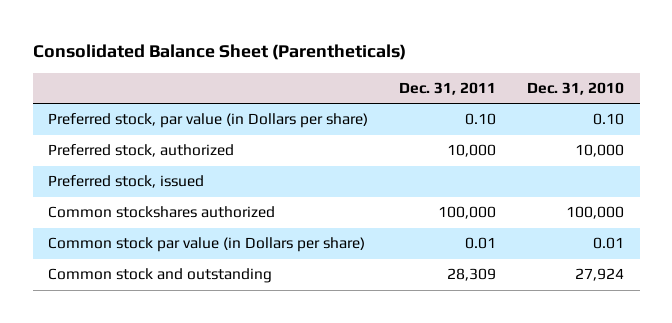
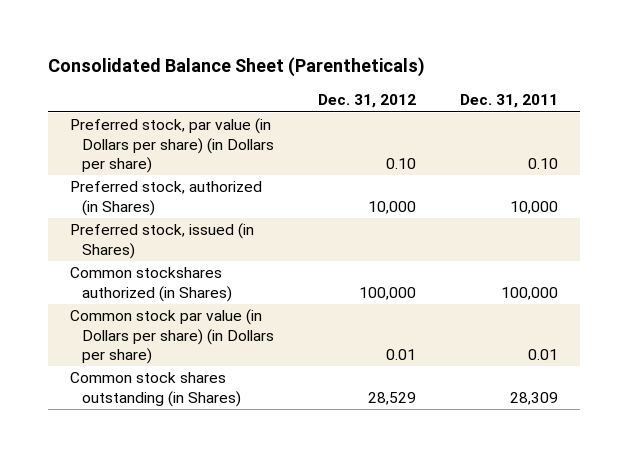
[527,82,625,96] Dec. 31, 2010 -> none
none -> [318,94,417,109] Dec. 31, 2012
[48,113,369,129] Preferred stock, par value (in Dollars per share) -> [69,118,275,173] Preferred stock, par value (in Dollars per share) (in Dollars per share)
[48,144,235,158] Preferred stock, authorized -> [69,181,262,216] Preferred stock, authorized (in Shares)
[48,175,205,189] Preferred stock, issued -> [69,223,254,259] Preferred stock, issued (in Shares)
[48,206,276,219] Common stockshares authorized -> [69,267,233,302] Common stockshares authorized (in Shares)
[48,237,366,253] Common stock par value (in Dollars per share) -> [69,309,275,364] Common stock par value (in Dollars per share) (in Dollars per share)
[48,268,273,284] Common stock and outstanding -> [69,372,242,407] Common stock shares outstanding (in Shares)

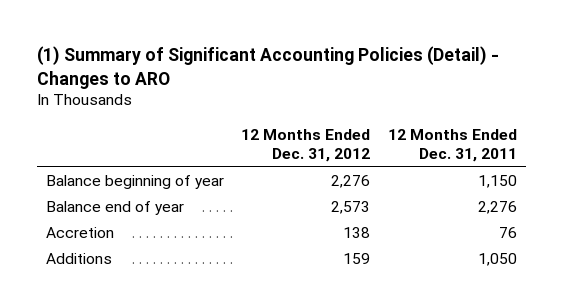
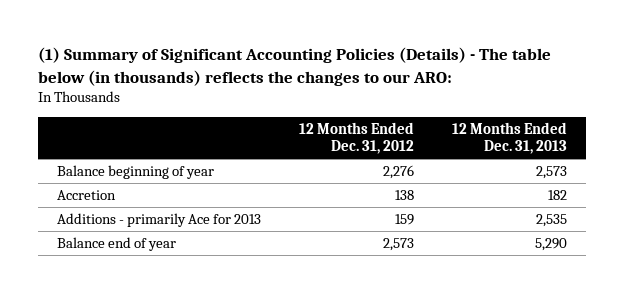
[36,45,499,89] (1) Summary of Significant Accounting Policies (Detail) - Changes to ARO -> [37,47,551,86] (1) Summary of Significant Accounting Policies (Details) - The table below (in thousands) reflects the changes to our ARO:
[388,128,518,162] 12 Months Ended Dec. 31, 2011 -> none
none -> [451,122,567,154] 12 Months Ended Dec. 31, 2013
[45,252,112,264] Additions -> [56,213,261,228] Additions - primarily Ace for 2013
[45,200,184,215] Balance end of year -> [56,237,176,252] Balance end of year

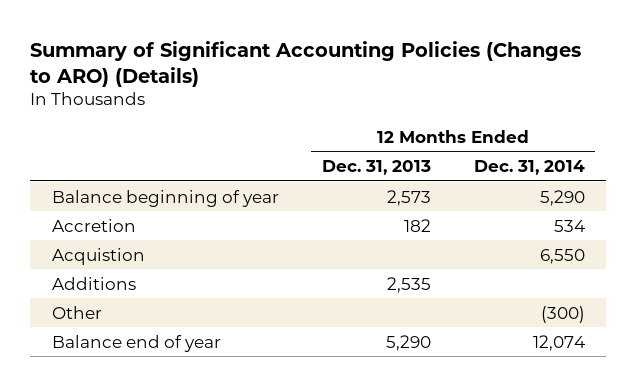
[37,47,551,86] (1) Summary of Significant Accounting Policies (Details) - The table below (in thousands) reflects the changes to our ARO: -> [30,40,582,87] Summary of Significant Accounting Policies (Changes to ARO) (Details)
[298,122,414,154] 12 Months Ended Dec. 31, 2012 -> none
none -> [473,160,585,176] Dec. 31, 2014
none -> [51,247,145,265] Acquistion
[56,213,261,228] Additions - primarily Ace for 2013 -> [51,276,136,290] Additions
none -> [51,305,102,319] Other

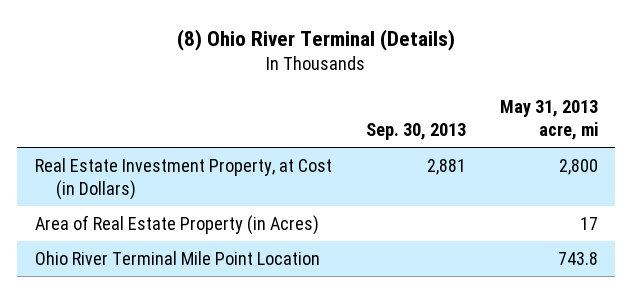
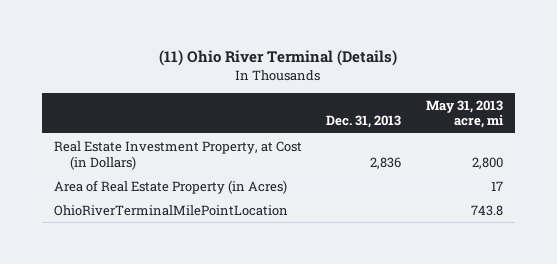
[177,28,456,51] (8) Ohio River Terminal (Details) -> [159,50,398,67] (11) Ohio River Terminal (Details)
[365,122,466,140] Sep. 30, 2013 -> none
none -> [326,115,402,129] Dec. 31, 2013
[34,251,320,266] Ohio River Terminal Mile Point Location -> [54,204,289,216] OhioRiverTerminalMilePointLocation

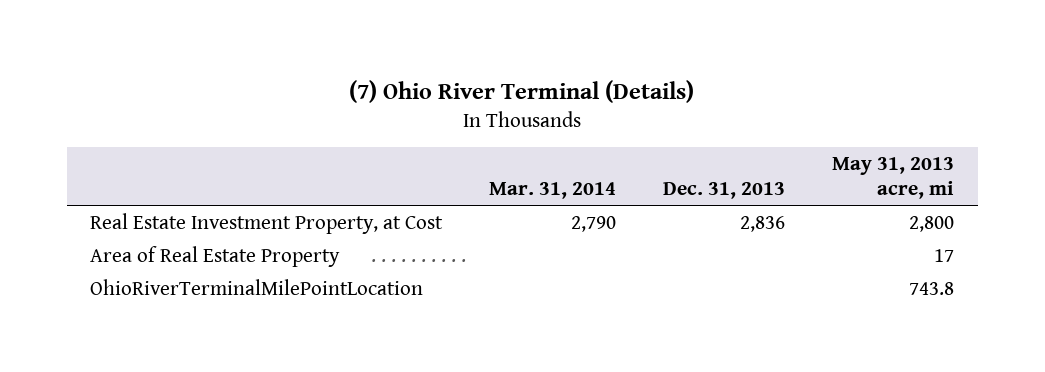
[159,50,398,67] (11) Ohio River Terminal (Details) -> [349,79,695,103] (7) Ohio River Terminal (Details)
none -> [489,181,617,199] Mar. 31, 2014
[54,140,303,170] Real Estate Investment Property, at Cost (in Dollars) -> [90,212,444,234] Real Estate Investment Property, at Cost
[54,179,288,194] Area of Real Estate Property (in Acres) -> [90,245,341,267] Area of Real Estate Property

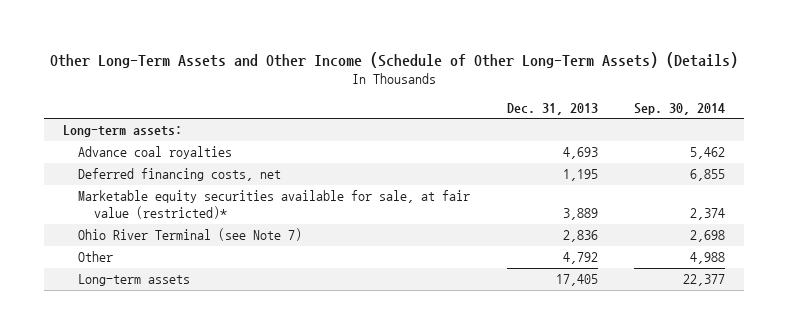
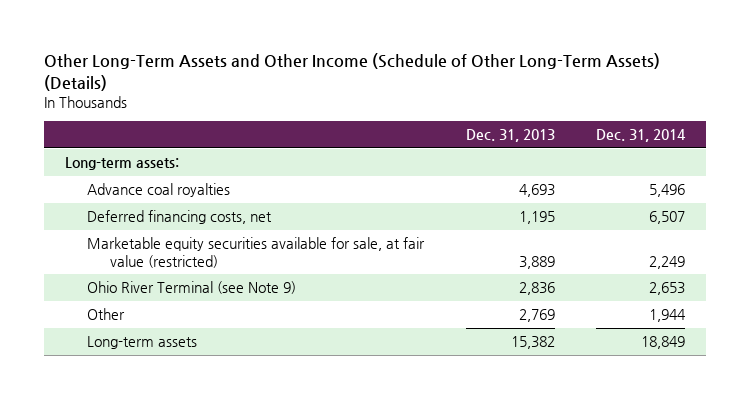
[634,102,726,115] Sep. 30, 2014 -> none
none -> [595,129,686,143] Dec. 31, 2014
[78,190,471,219] Marketable equity securities available for sale, at fair value (restricted)* -> [87,237,426,268] Marketable equity securities available for sale, at fair value (restricted)
[78,228,303,242] Ohio River Terminal (see Note 7) -> [87,281,297,295] Ohio River Terminal (see Note 9)
[562,252,598,265] 4,792 -> [518,309,555,323] 2,769
[555,274,598,287] 17,405 -> [510,336,555,350] 15,382

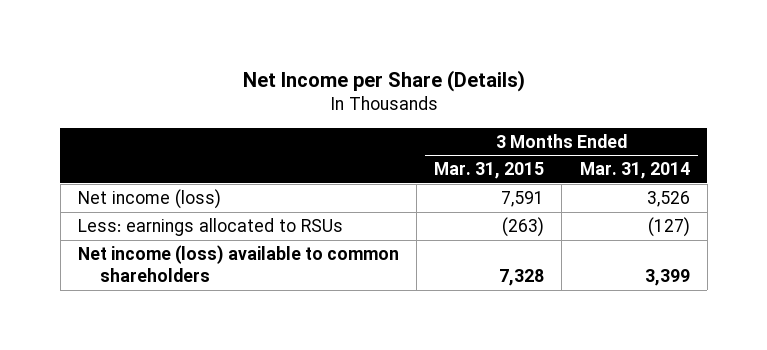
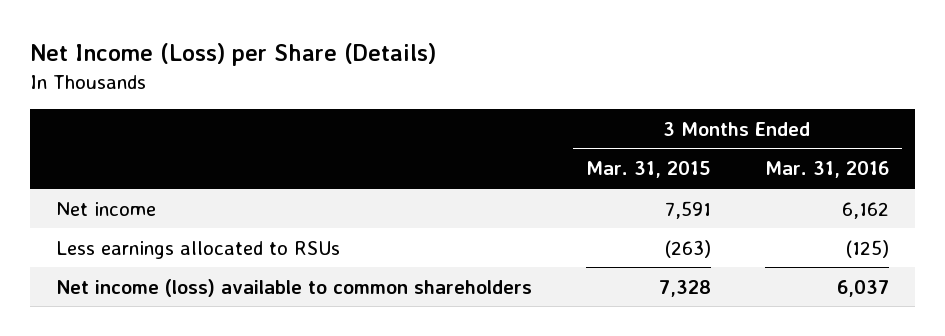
[242,69,525,92] Net Income per Share (Details) -> [29,43,436,67] Net Income (Loss) per Share (Details)
[579,162,690,180] Mar. 31, 2014 -> none
none -> [764,161,889,179] Mar. 31, 2016
[77,188,221,209] Net income (loss) -> [56,201,157,216] Net income
[77,217,343,236] Less: earnings allocated to RSUs -> [56,240,341,259] Less earnings allocated to RSUs

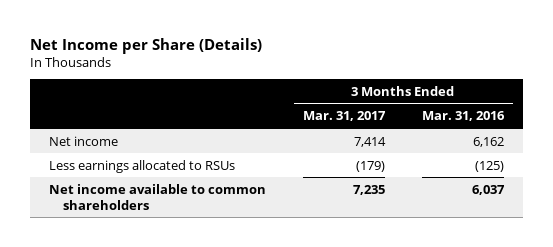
[29,43,436,67] Net Income (Loss) per Share (Details) -> [30,37,263,54] Net Income per Share (Details)
[586,161,712,179] Mar. 31, 2015 -> none
none -> [302,111,386,122] Mar. 31, 2017
[56,278,533,297] Net income (loss) available to common shareholders -> [48,183,266,210] Net income available to common shareholders

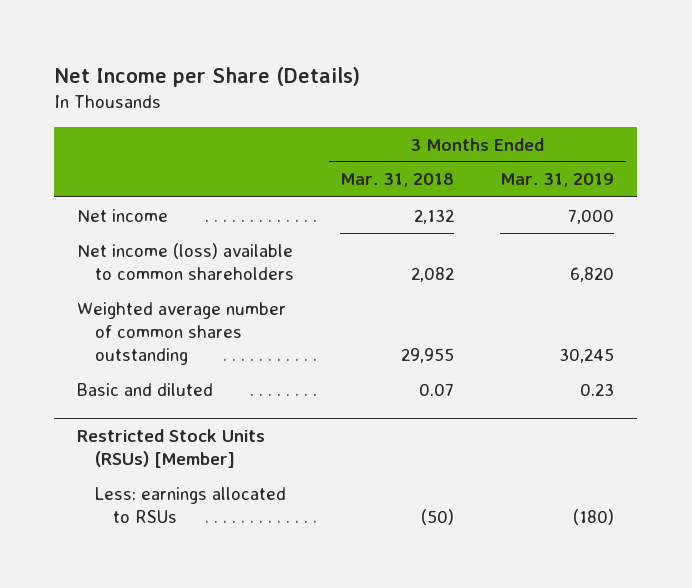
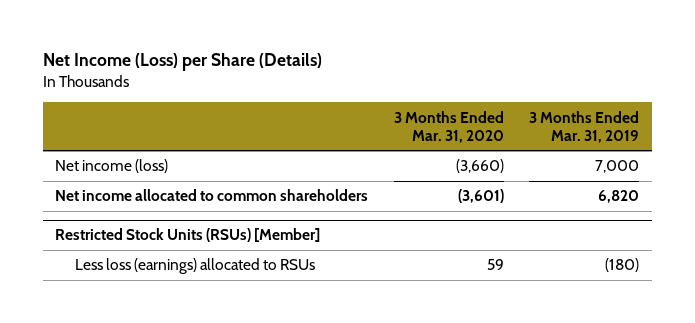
[54,67,361,88] Net Income per Share (Details) -> [42,53,322,72] Net Income (Loss) per Share (Details)
[340,173,455,188] Mar. 31, 2018 -> none
none -> [393,110,504,143] 3 Months Ended Mar. 31, 2020
[77,301,287,365] Weighted average number of common shares outstanding -> none
[77,382,214,396] Basic and diluted -> none
[77,208,169,222] Net income -> [55,159,169,174] Net income (loss)
[77,242,295,280] Net income (loss) available to common shareholders -> [55,189,369,202] Net income allocated to common shareholders
[95,486,287,523] Less: earnings allocated to RSUs -> [74,258,315,275] Less loss (earnings) allocated to RSUs

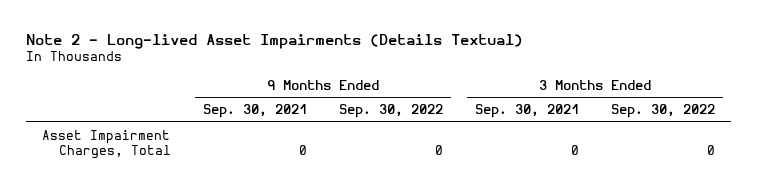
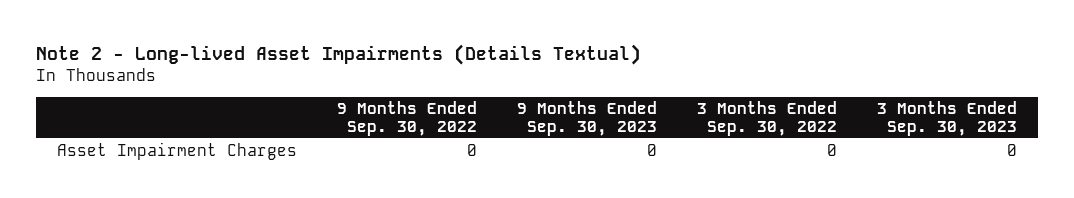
[203,104,308,119] Sep. 30, 2021 -> none
[475,104,580,119] Sep. 30, 2021 -> none
none -> [517,100,658,136] 9 Months Ended Sep. 30, 2023
none -> [877,100,1018,136] 3 Months Ended Sep. 30, 2023
[41,129,172,159] Asset Impairment Charges, Total -> [56,141,297,160] Asset Impairment Charges

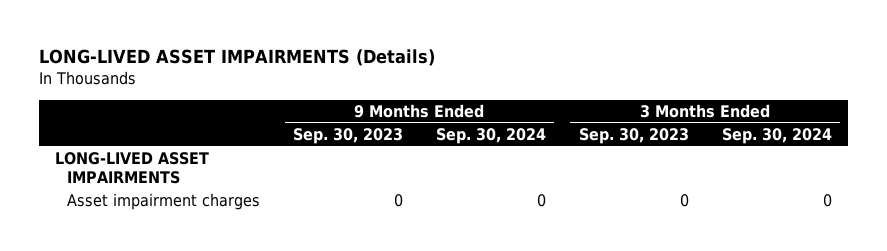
[36,44,642,66] Note 2 - Long-lived Asset Impairments (Details Textual) -> [38,48,435,66] LONG-LIVED ASSET IMPAIRMENTS (Details)
[336,100,477,136] 9 Months Ended Sep. 30, 2022 -> none
[697,100,838,136] 3 Months Ended Sep. 30, 2022 -> none
none -> [435,128,546,145] Sep. 30, 2024
none -> [721,128,832,145] Sep. 30, 2024
none -> [55,152,210,185] LONG-LIVED ASSET IMPAIRMENTS
[56,141,297,160] Asset Impairment Charges -> [66,193,260,211] Asset impairment charges

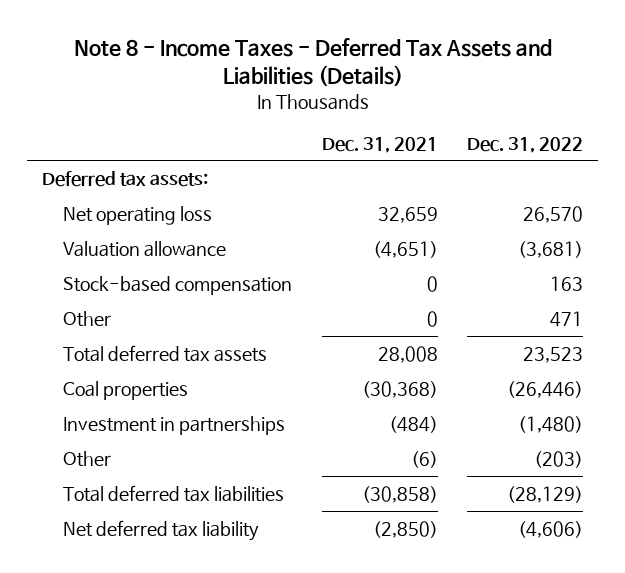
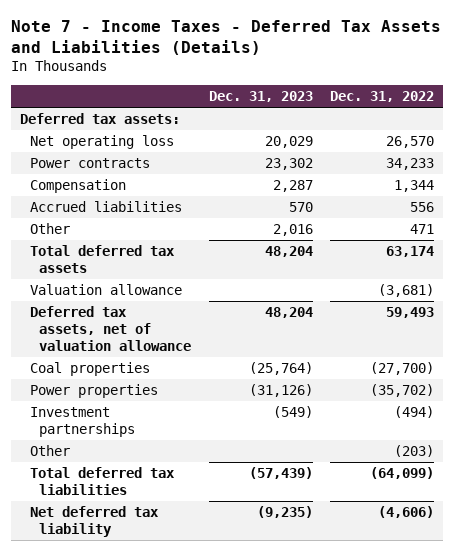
[73,37,552,87] Note 8 - Income Taxes - Deferred Tax Assets and Liabilities (Details) -> [11,20,442,56] Note 7 - Income Taxes - Deferred Tax Assets and Liabilities (Details)
[321,136,438,153] Dec. 31, 2021 -> none
none -> [208,90,313,102] Dec. 31, 2023
[62,275,292,295] Stock-based compensation -> none
none -> [29,157,150,168] Power contracts
none -> [29,178,126,193] Compensation
none -> [29,200,182,212] Accrued liabilities
[523,346,584,363] 23,523 -> [386,245,435,257] 63,174
[62,240,226,257] Valuation allowance -> [29,283,182,295] Valuation allowance
none -> [29,305,192,351] Deferred tax assets, net of valuation allowance
[507,380,584,398] (26,446) -> [370,361,435,375] (27,700)
none -> [29,383,158,398] Power properties
[62,415,285,435] Investment in partnerships -> [29,406,136,437] Investment partnerships
[518,415,584,433] (1,480) -> [394,405,435,418] (494)
[507,485,584,503] (28,129) -> [370,466,435,479] (64,099)

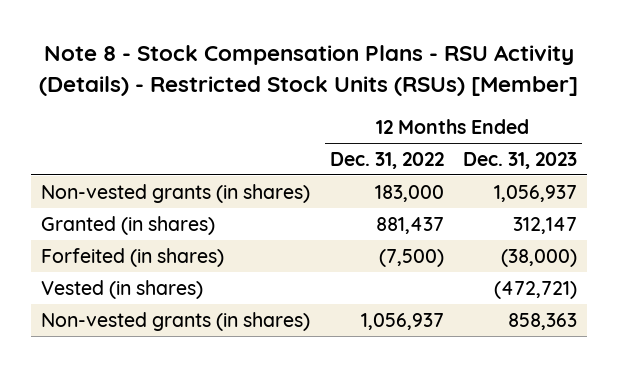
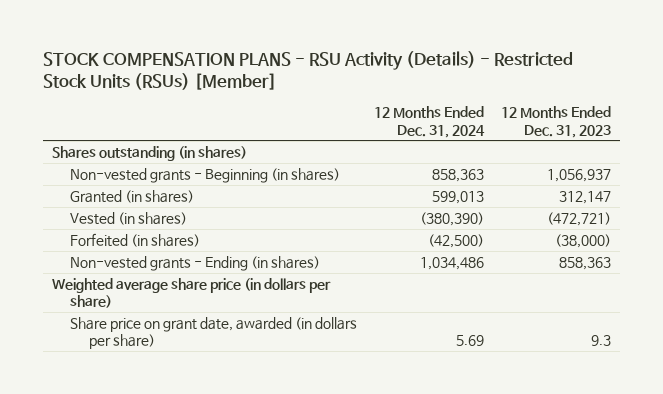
[39,45,579,96] Note 8 - Stock Compensation Plans - RSU Activity (Details) - Restricted Stock Units (RSUs) [Member] -> [43,51,574,91] STOCK COMPENSATION PLANS - RSU Activity (Details) - Restricted Stock Units (RSUs) [Member]
[329,151,444,169] Dec. 31, 2022 -> none
none -> [374,106,486,138] 12 Months Ended Dec. 31, 2024
none -> [51,145,247,161] Shares outstanding (in shares)
[40,183,310,203] Non-vested grants (in shares) -> [70,167,341,183] Non-vested grants - Beginning (in shares)
[40,247,224,267] Forfeited (in shares) -> [70,232,201,247] Forfeited (in shares)
[40,311,310,331] Non-vested grants (in shares) -> [70,255,321,271] Non-vested grants - Ending (in shares)
none -> [51,277,331,309] Weighted average share price (in dollars per share)
none -> [70,316,358,350] Share price on grant date, awarded (in dollars per share)

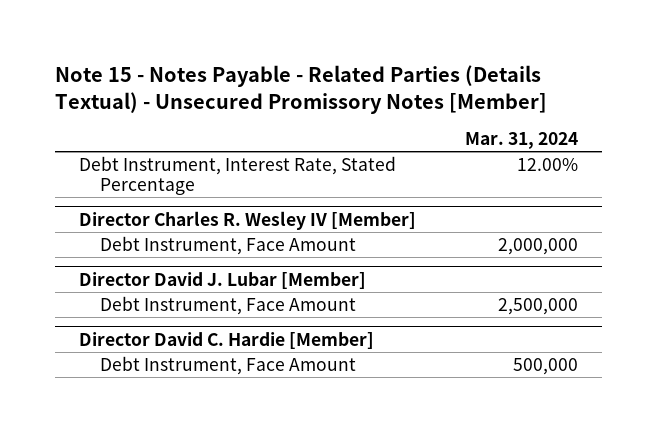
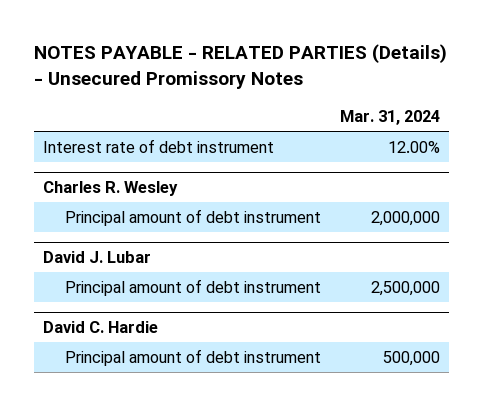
[55,65,548,114] Note 15 - Notes Payable - Related Parties (Details Textual) - Unsecured Promissory Notes [Member] -> [33,44,447,89] NOTES PAYABLE - RELATED PARTIES (Details) - Unsecured Promissory Notes
[79,155,397,195] Debt Instrument, Interest Rate, Stated Percentage -> [43,138,275,153] Interest rate of debt instrument
[79,210,417,230] Director Charles R. Wesley IV [Member] -> [43,181,179,197] Charles R. Wesley
[100,235,357,255] Debt Instrument, Face Amount -> [64,208,321,226] Principal amount of debt instrument
[79,271,367,289] Director David J. Lubar [Member] -> [43,251,152,264] David J. Lubar
[100,295,357,315] Debt Instrument, Face Amount -> [64,278,321,296] Principal amount of debt instrument
[79,331,375,349] Director David C. Hardie [Member] -> [43,321,159,334] David C. Hardie
[100,355,357,375] Debt Instrument, Face Amount -> [64,348,321,366] Principal amount of debt instrument

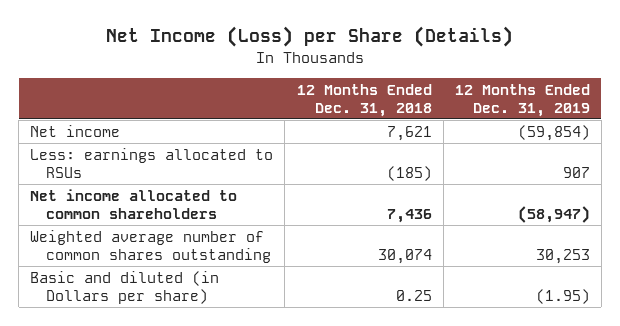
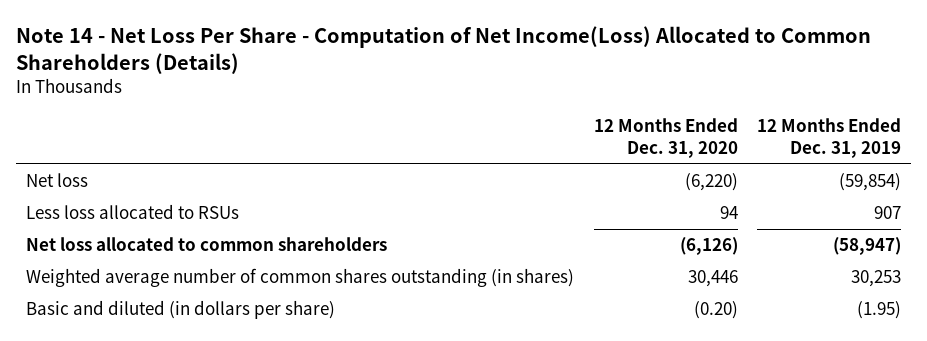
[106,26,514,48] Net Income (Loss) per Share (Details) -> [16,26,872,74] Note 14 - Net Loss Per Share - Computation of Net Income(Loss) Allocated to Common Shareholders (Details)
[296,83,432,117] 12 Months Ended Dec. 31, 2018 -> none
none -> [593,118,738,159] 12 Months Ended Dec. 31, 2020
[30,124,121,137] Net income -> [26,173,89,188] Net loss
[30,147,274,178] Less: earnings allocated to RSUs -> [26,204,240,220] Less loss allocated to RSUs
[30,188,238,219] Net income allocated to common shareholders -> [26,237,388,252] Net loss allocated to common shareholders
[30,229,271,263] Weighted average number of common shares outstanding -> [26,268,575,288] Weighted average number of common shares outstanding (in shares)
[30,270,220,304] Basic and diluted (in Dollars per share) -> [26,300,336,320] Basic and diluted (in dollars per share)

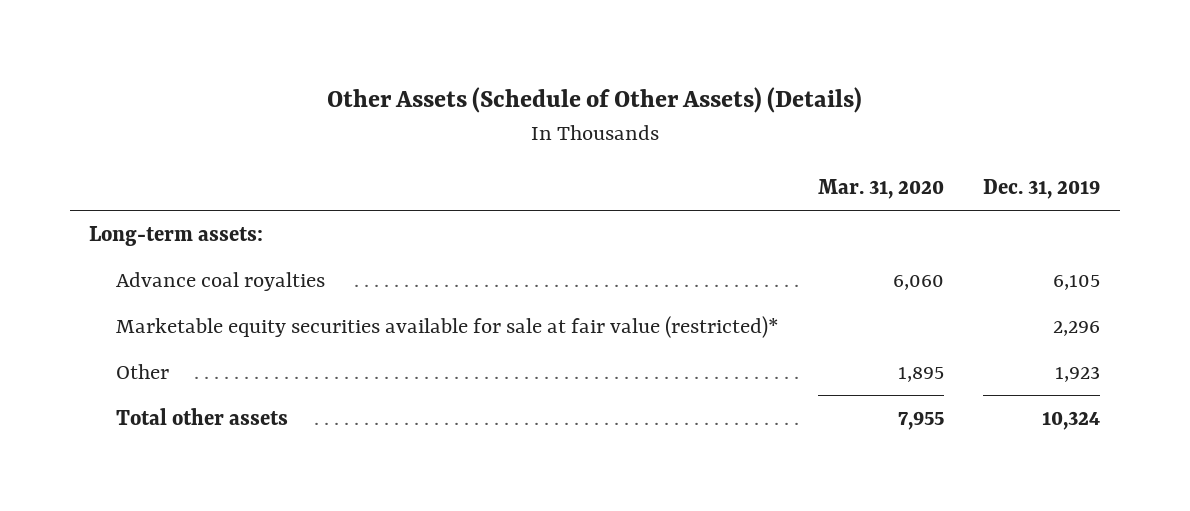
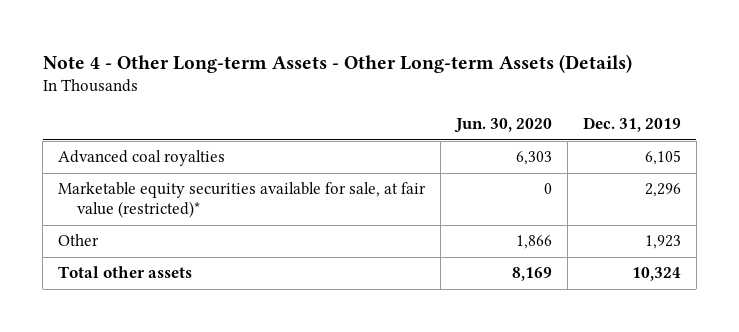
[326,87,862,114] Other Assets (Schedule of Other Assets) (Details) -> [42,53,632,73] Note 4 - Other Long-term Assets - Other Long-term Assets (Details)
[818,178,945,199] Mar. 31, 2020 -> none
none -> [453,118,552,134] Jun. 30, 2020
[89,226,264,247] Long-term assets: -> none
[116,272,326,292] Advance coal royalties -> [58,150,226,167] Advanced coal royalties
[116,316,780,339] Marketable equity securities available for sale at fair value (restricted)* -> [58,182,427,219] Marketable equity securities available for sale, at fair value (restricted)*

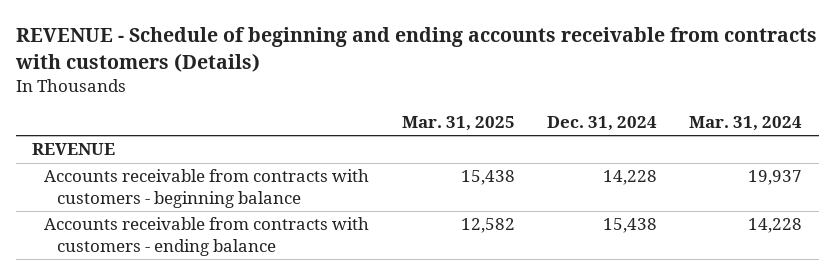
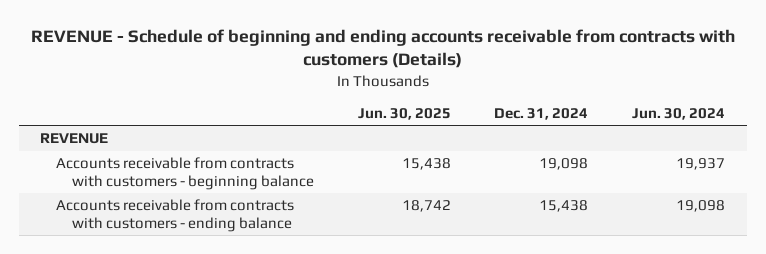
[401,115,515,131] Mar. 31, 2025 -> none
[689,115,803,131] Mar. 31, 2024 -> none
none -> [357,107,451,120] Jun. 30, 2025
none -> [632,107,726,120] Jun. 30, 2024
[603,170,658,186] 14,228 -> [539,158,589,171] 19,098

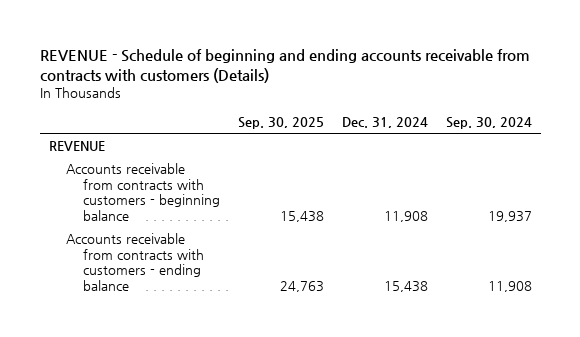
[357,107,451,120] Jun. 30, 2025 -> none
[632,107,726,120] Jun. 30, 2024 -> none
none -> [237,117,324,130] Sep. 30, 2025
none -> [445,117,532,130] Sep. 30, 2024
[539,158,589,171] 19,098 -> [383,210,428,222] 11,908

